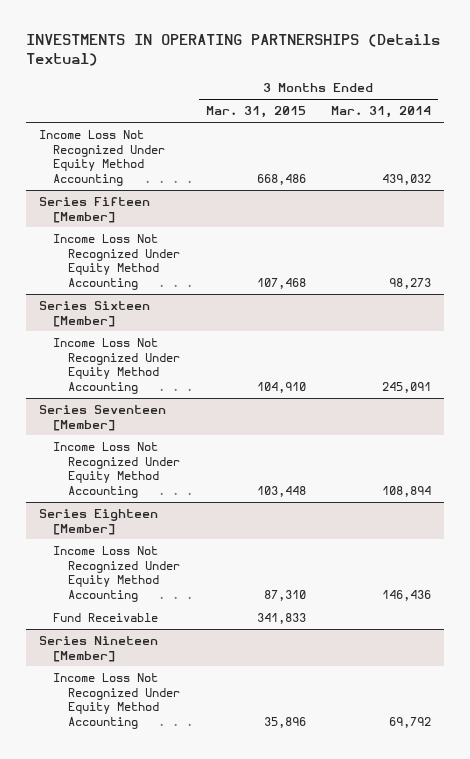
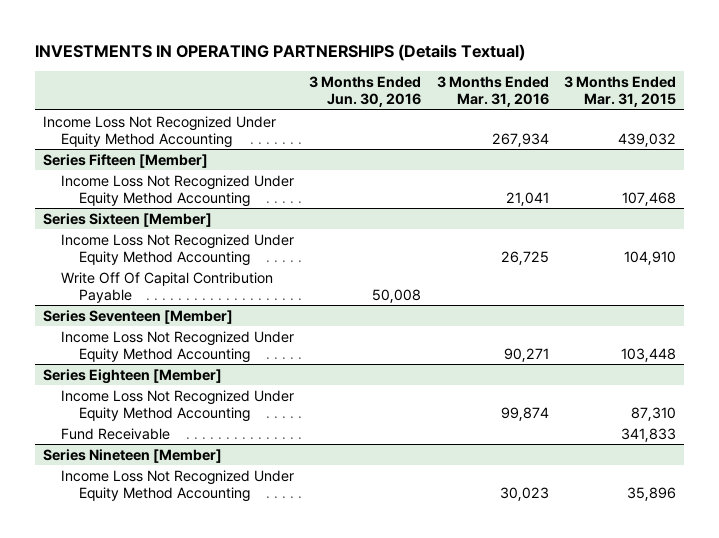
[331,106,432,119] Mar. 31, 2014 -> none
none -> [309,76,422,108] 3 Months Ended Jun. 30, 2016
none -> [436,76,549,108] 3 Months Ended Mar. 31, 2016
[256,173,306,185] 668,486 -> [618,132,677,147] 439,032
none -> [60,271,273,303] Write Off Of Capital Contribution Payable

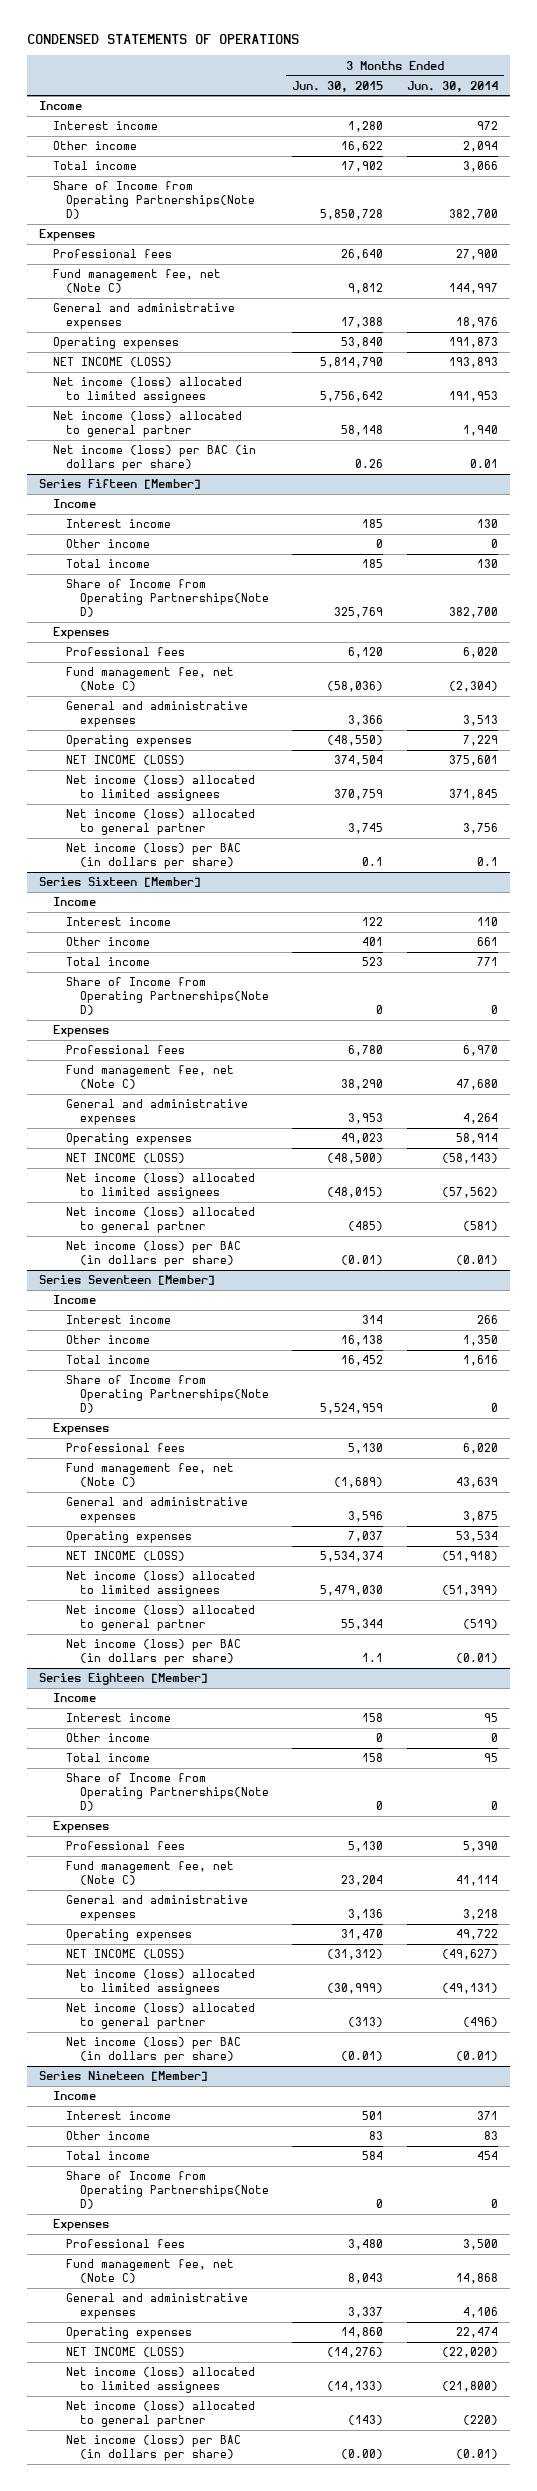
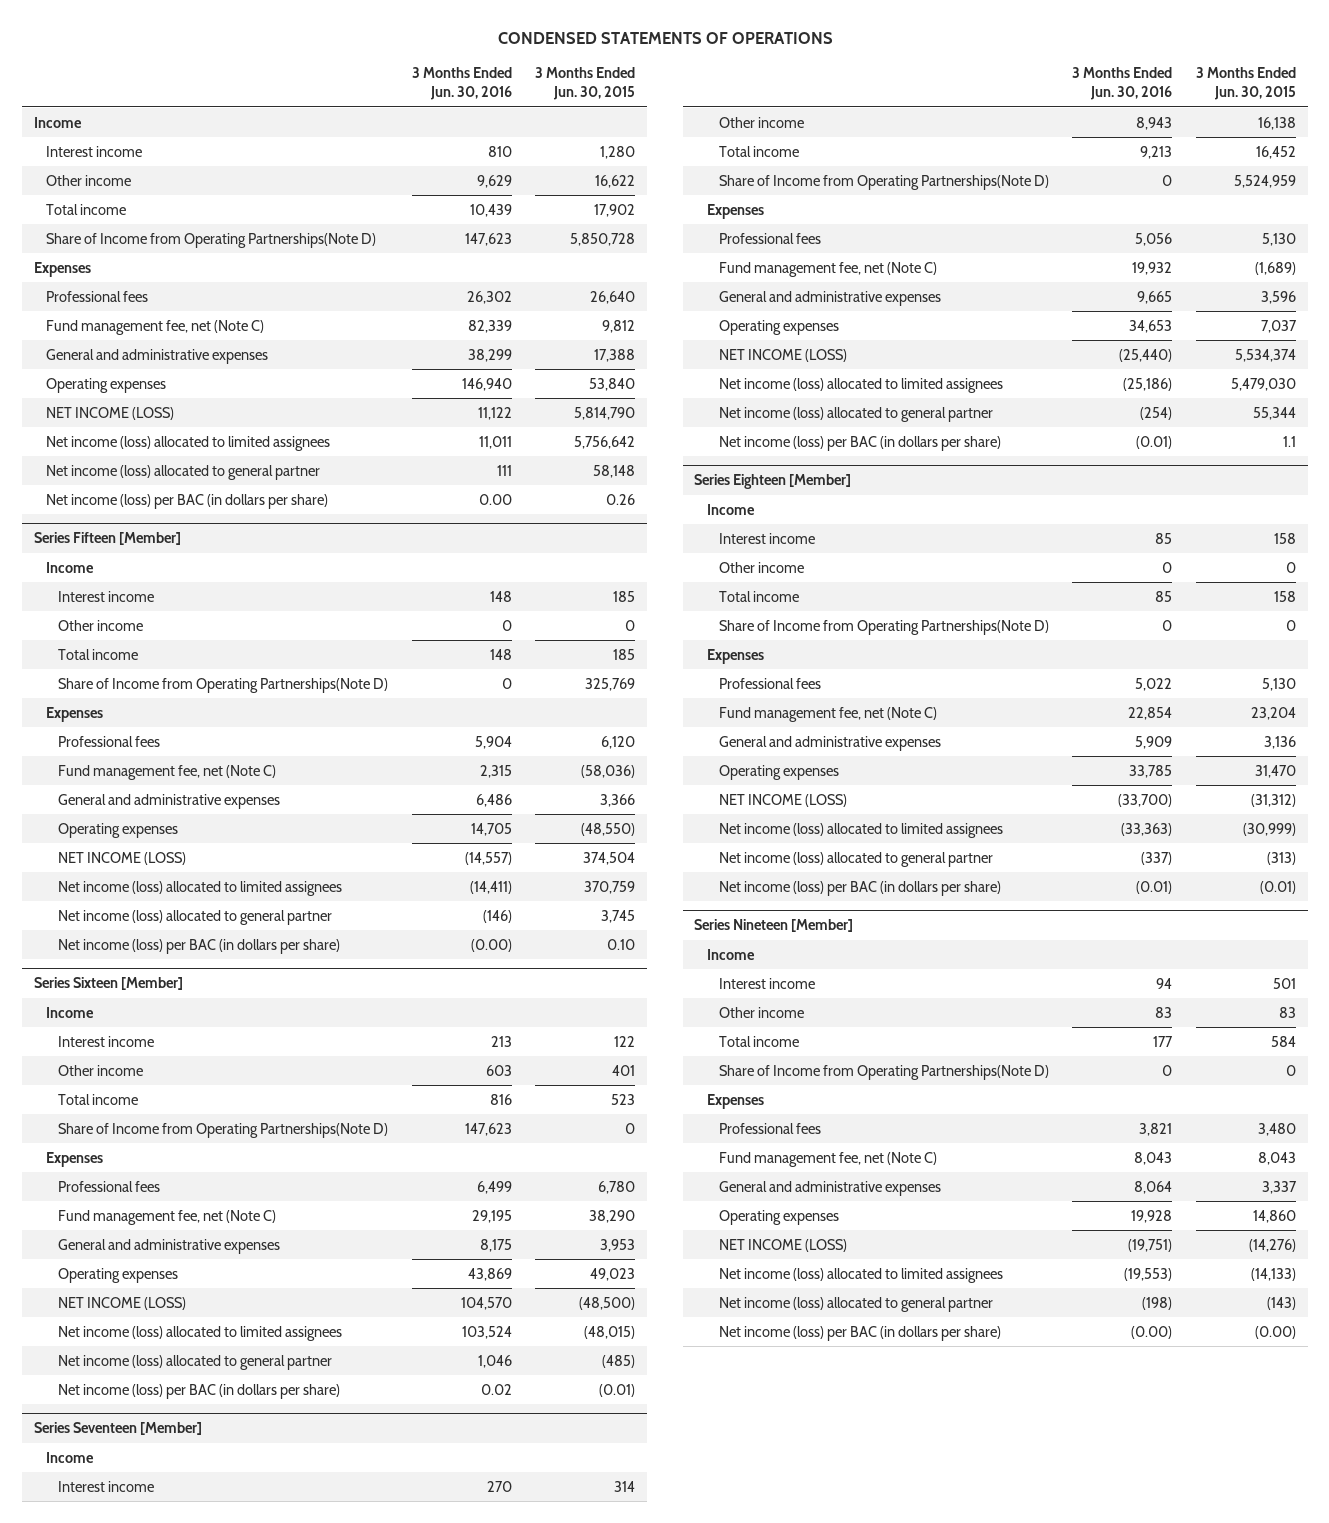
[406,80,498,92] Jun. 30, 2014 -> none
none -> [411,67,512,101] 3 Months Ended Jun. 30, 2016
[362,856,384,866] 0.1 -> [607,938,636,950] 0.10

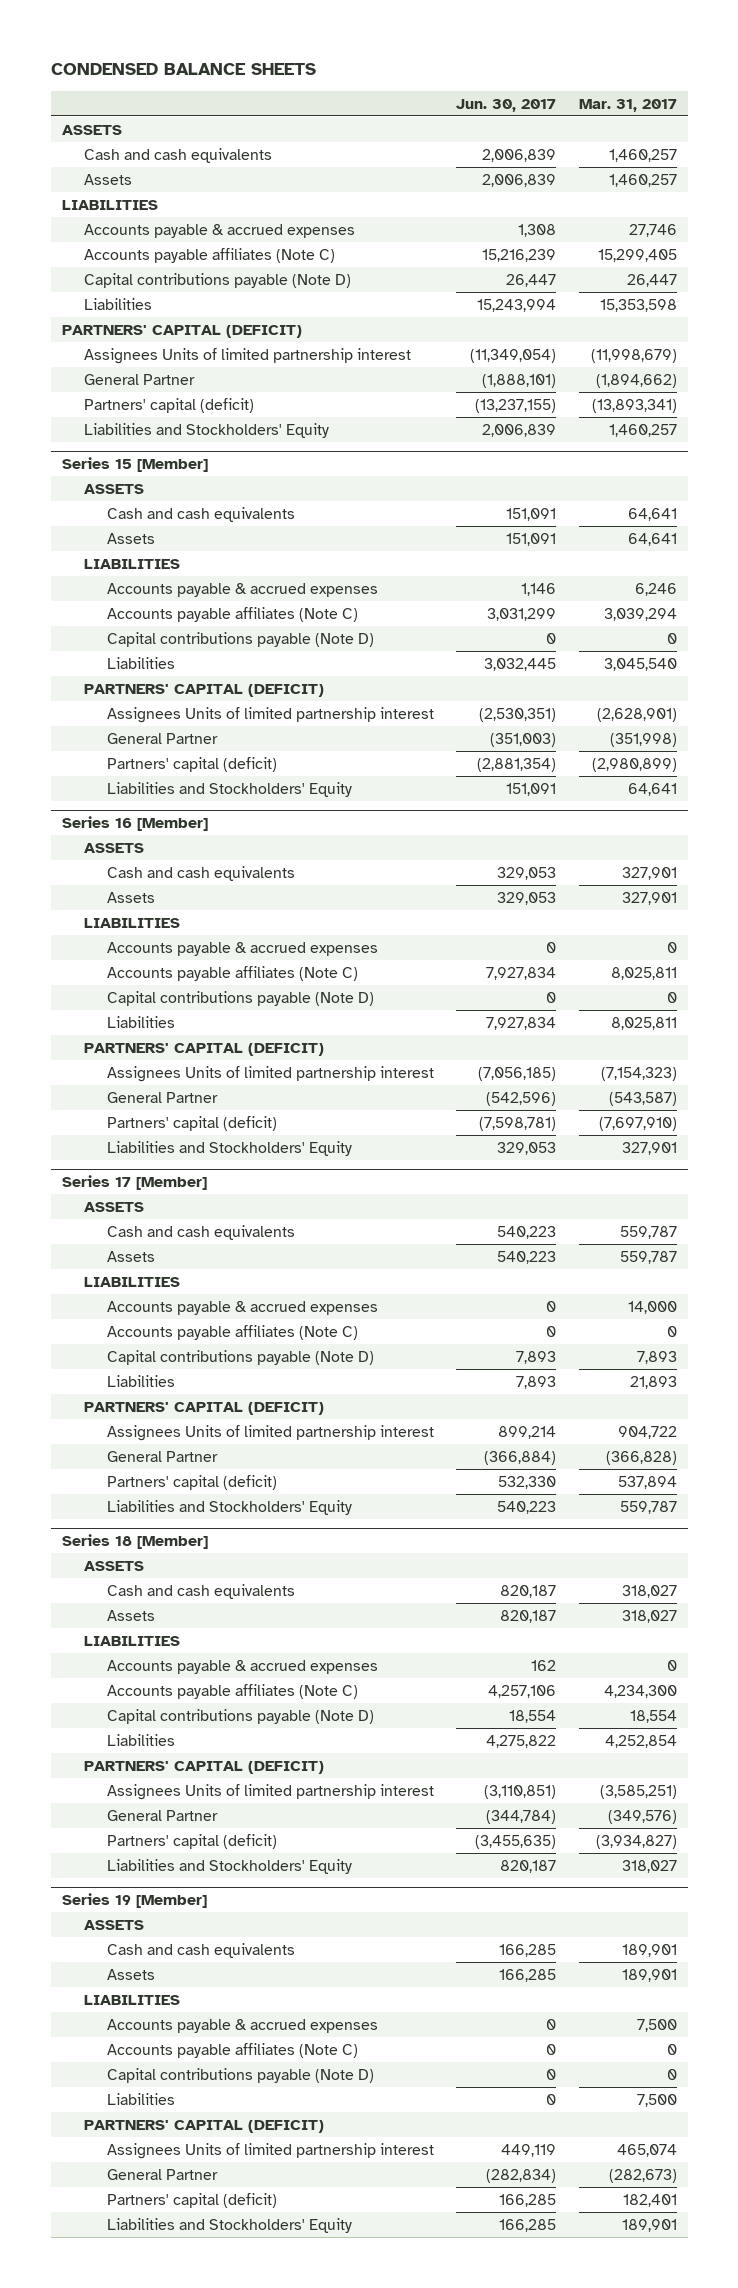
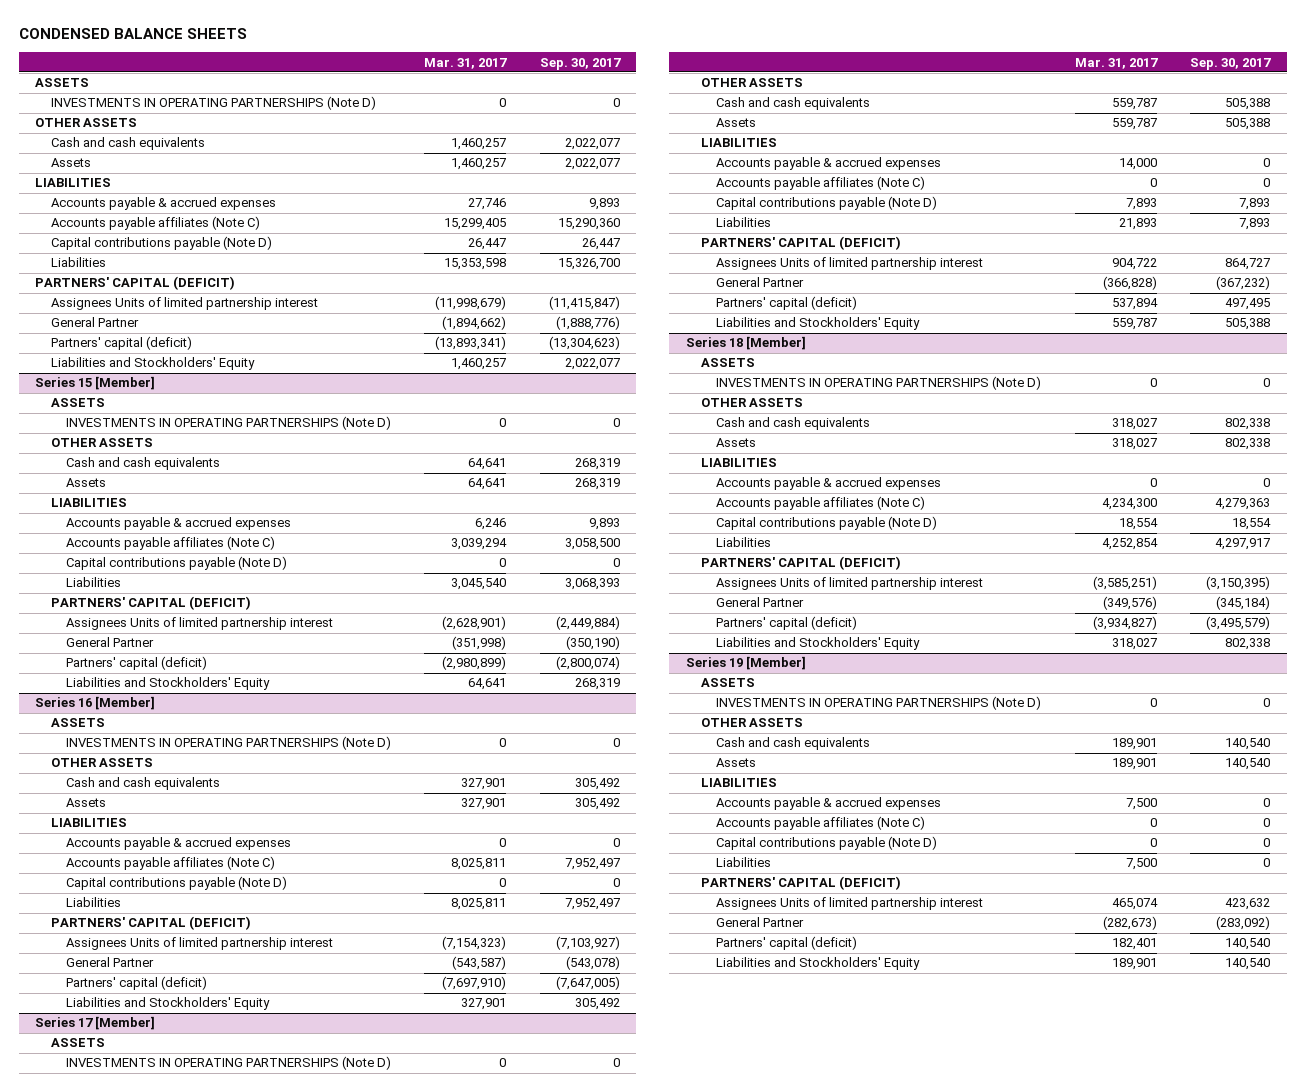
[456,98,557,112] Jun. 30, 2017 -> none
none -> [539,57,621,70] Sep. 30, 2017
none -> [50,96,376,111] INVESTMENTS IN OPERATING PARTNERSHIPS (Note D)
none -> [35,118,138,128] OTHER ASSETS
none -> [65,416,391,431] INVESTMENTS IN OPERATING PARTNERSHIPS (Note D)
none -> [50,438,153,448] OTHER ASSETS
none -> [65,736,391,751] INVESTMENTS IN OPERATING PARTNERSHIPS (Note D)
none -> [50,758,153,768] OTHER ASSETS
none -> [65,1056,391,1071] INVESTMENTS IN OPERATING PARTNERSHIPS (Note D)
none -> [701,78,804,88] OTHER ASSETS
none -> [716,376,1042,391] INVESTMENTS IN OPERATING PARTNERSHIPS (Note D)
none -> [701,398,804,408] OTHER ASSETS
none -> [716,696,1042,711] INVESTMENTS IN OPERATING PARTNERSHIPS (Note D)
none -> [701,718,804,728] OTHER ASSETS

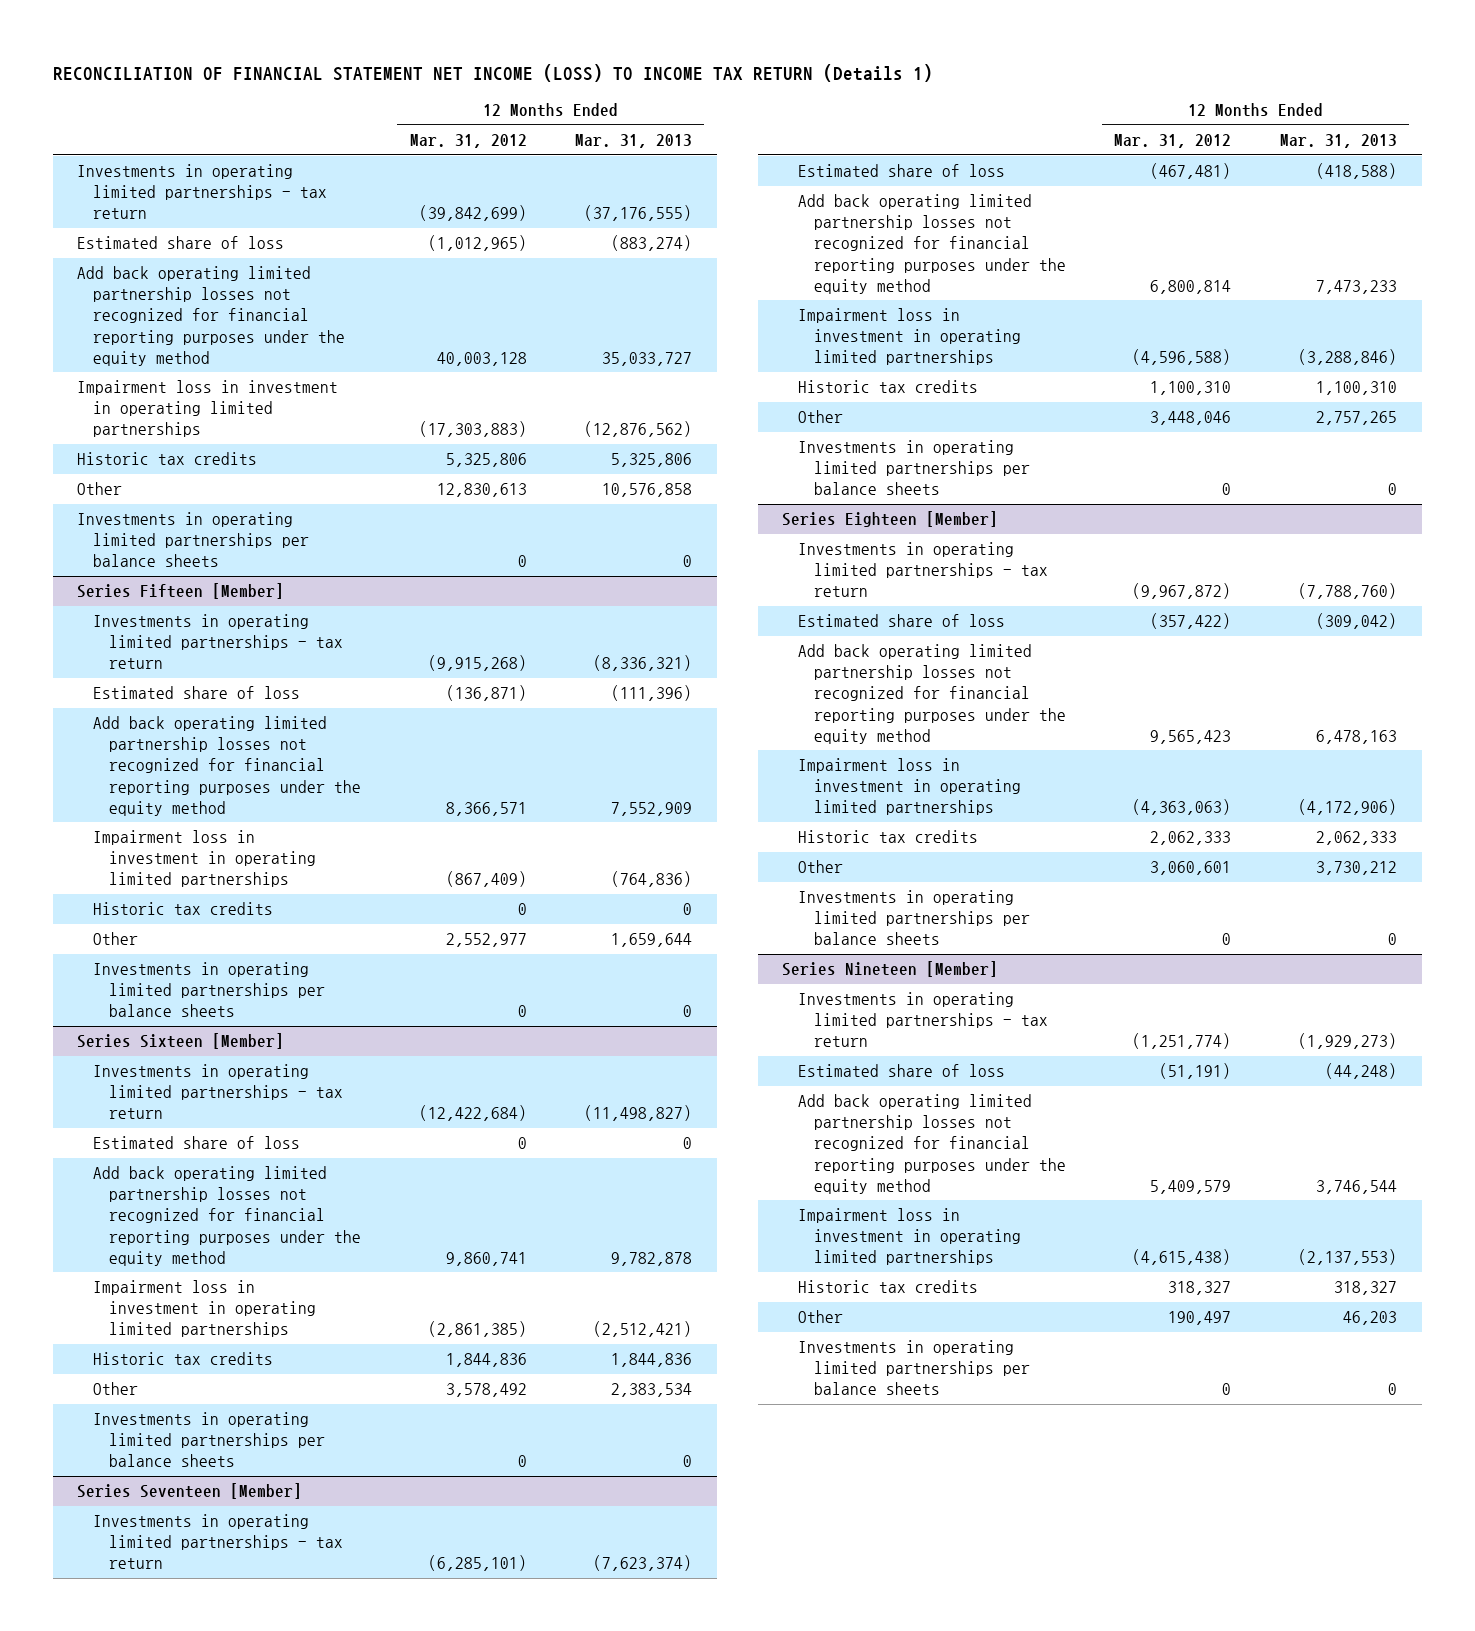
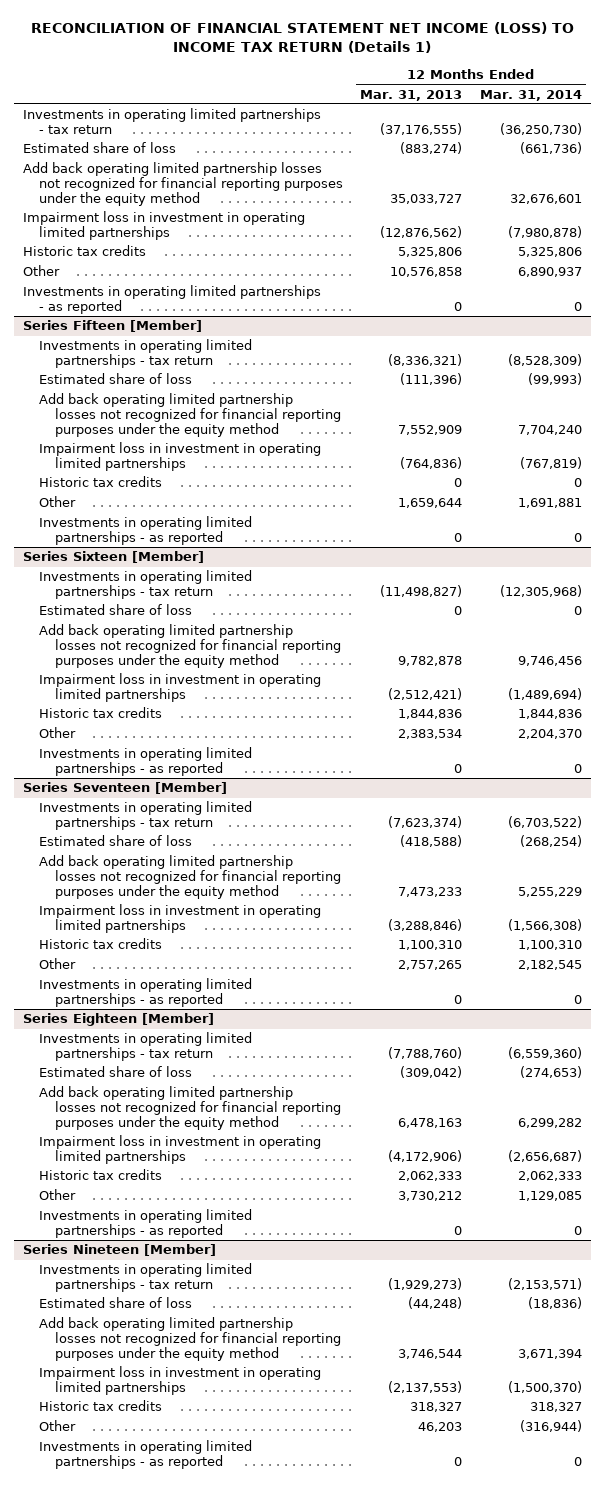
[409,134,527,149] Mar. 31, 2012 -> none
none -> [480,89,583,101] Mar. 31, 2014
[77,512,310,568] Investments in operating limited partnerships per balance sheets -> [22,285,321,315] Investments in operating limited partnerships - as reported
[93,962,325,1018] Investments in operating limited partnerships per balance sheets -> [38,516,252,546] Investments in operating limited partnerships - as reported
[93,1412,325,1468] Investments in operating limited partnerships per balance sheets -> [38,747,252,777] Investments in operating limited partnerships - as reported
[798,440,1030,496] Investments in operating limited partnerships per balance sheets -> [38,978,252,1008] Investments in operating limited partnerships - as reported
[798,890,1030,946] Investments in operating limited partnerships per balance sheets -> [38,1209,252,1239] Investments in operating limited partnerships - as reported
[798,1340,1030,1396] Investments in operating limited partnerships per balance sheets -> [38,1440,252,1470] Investments in operating limited partnerships - as reported

